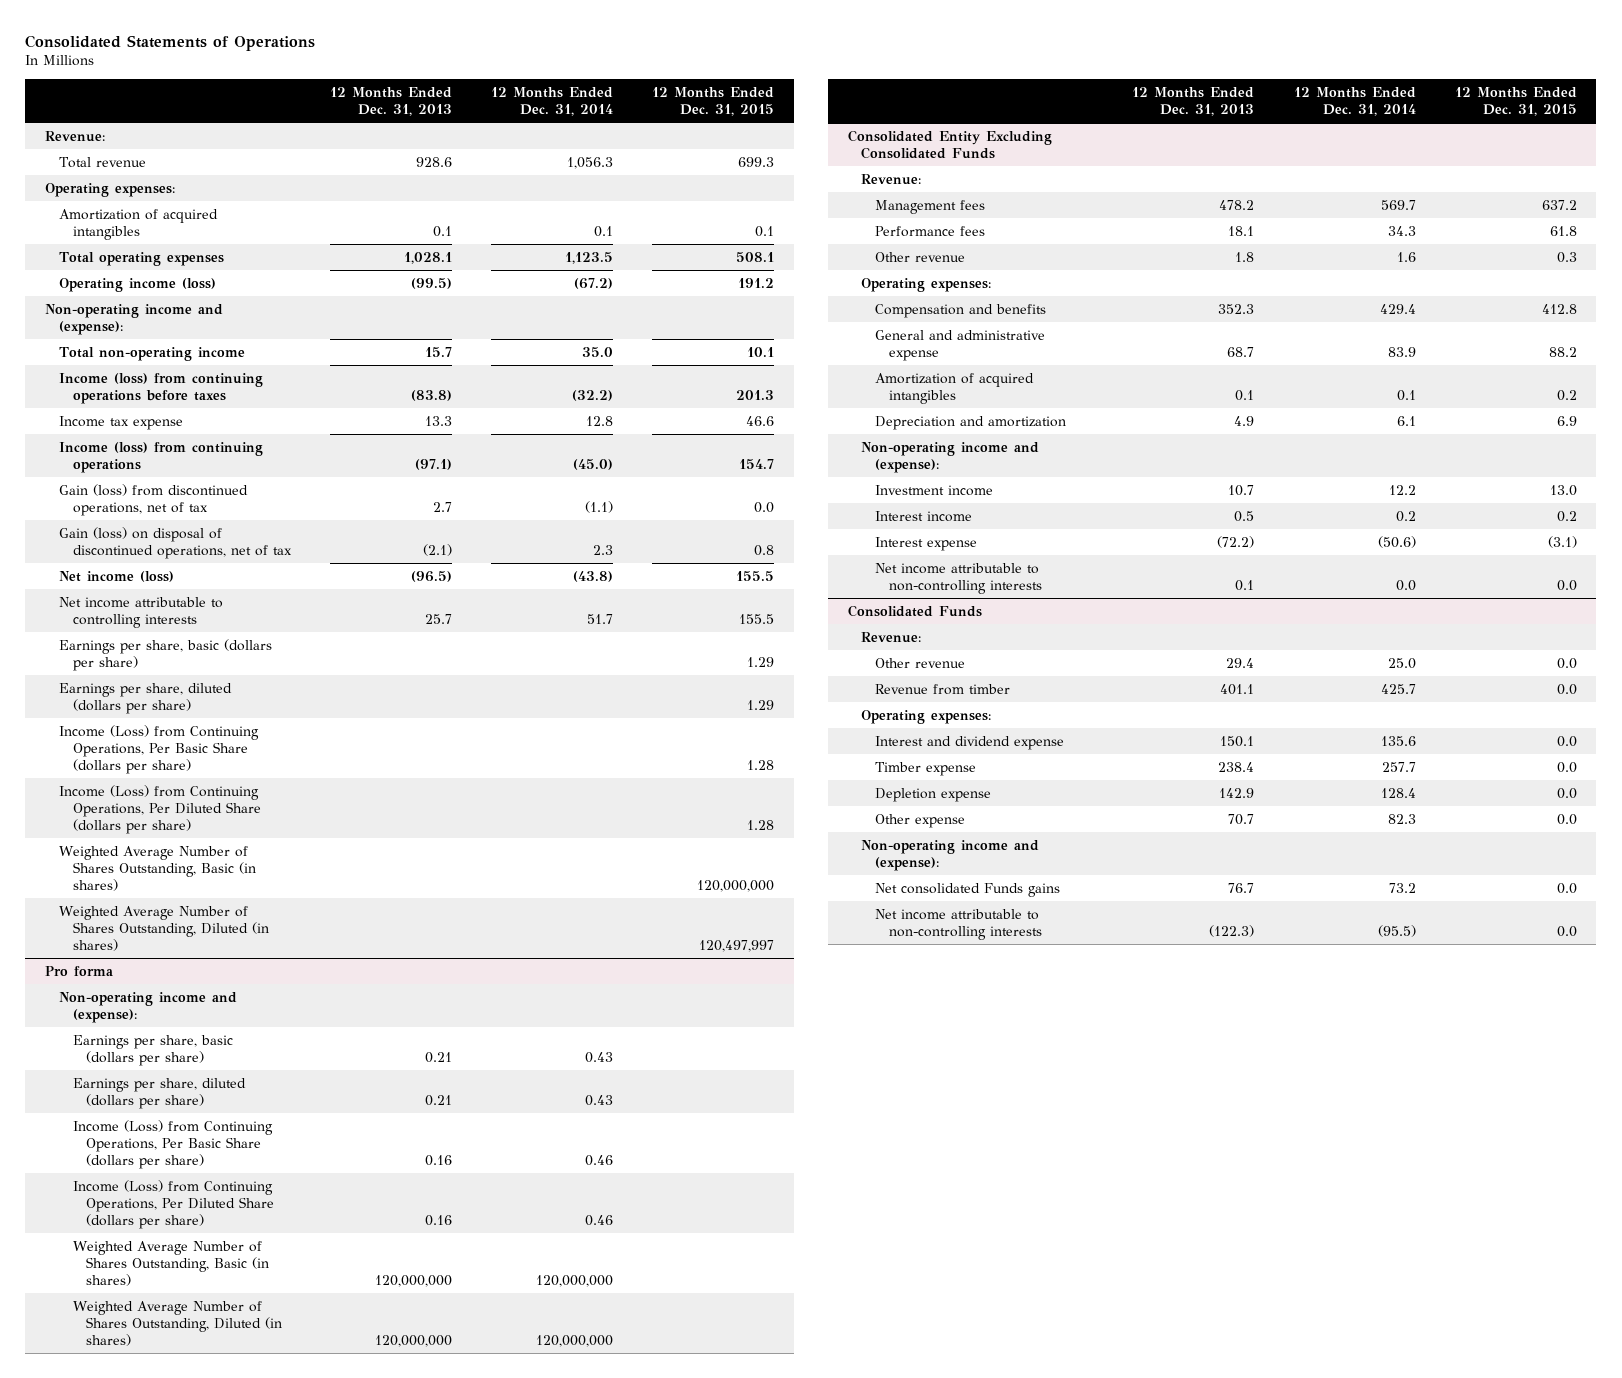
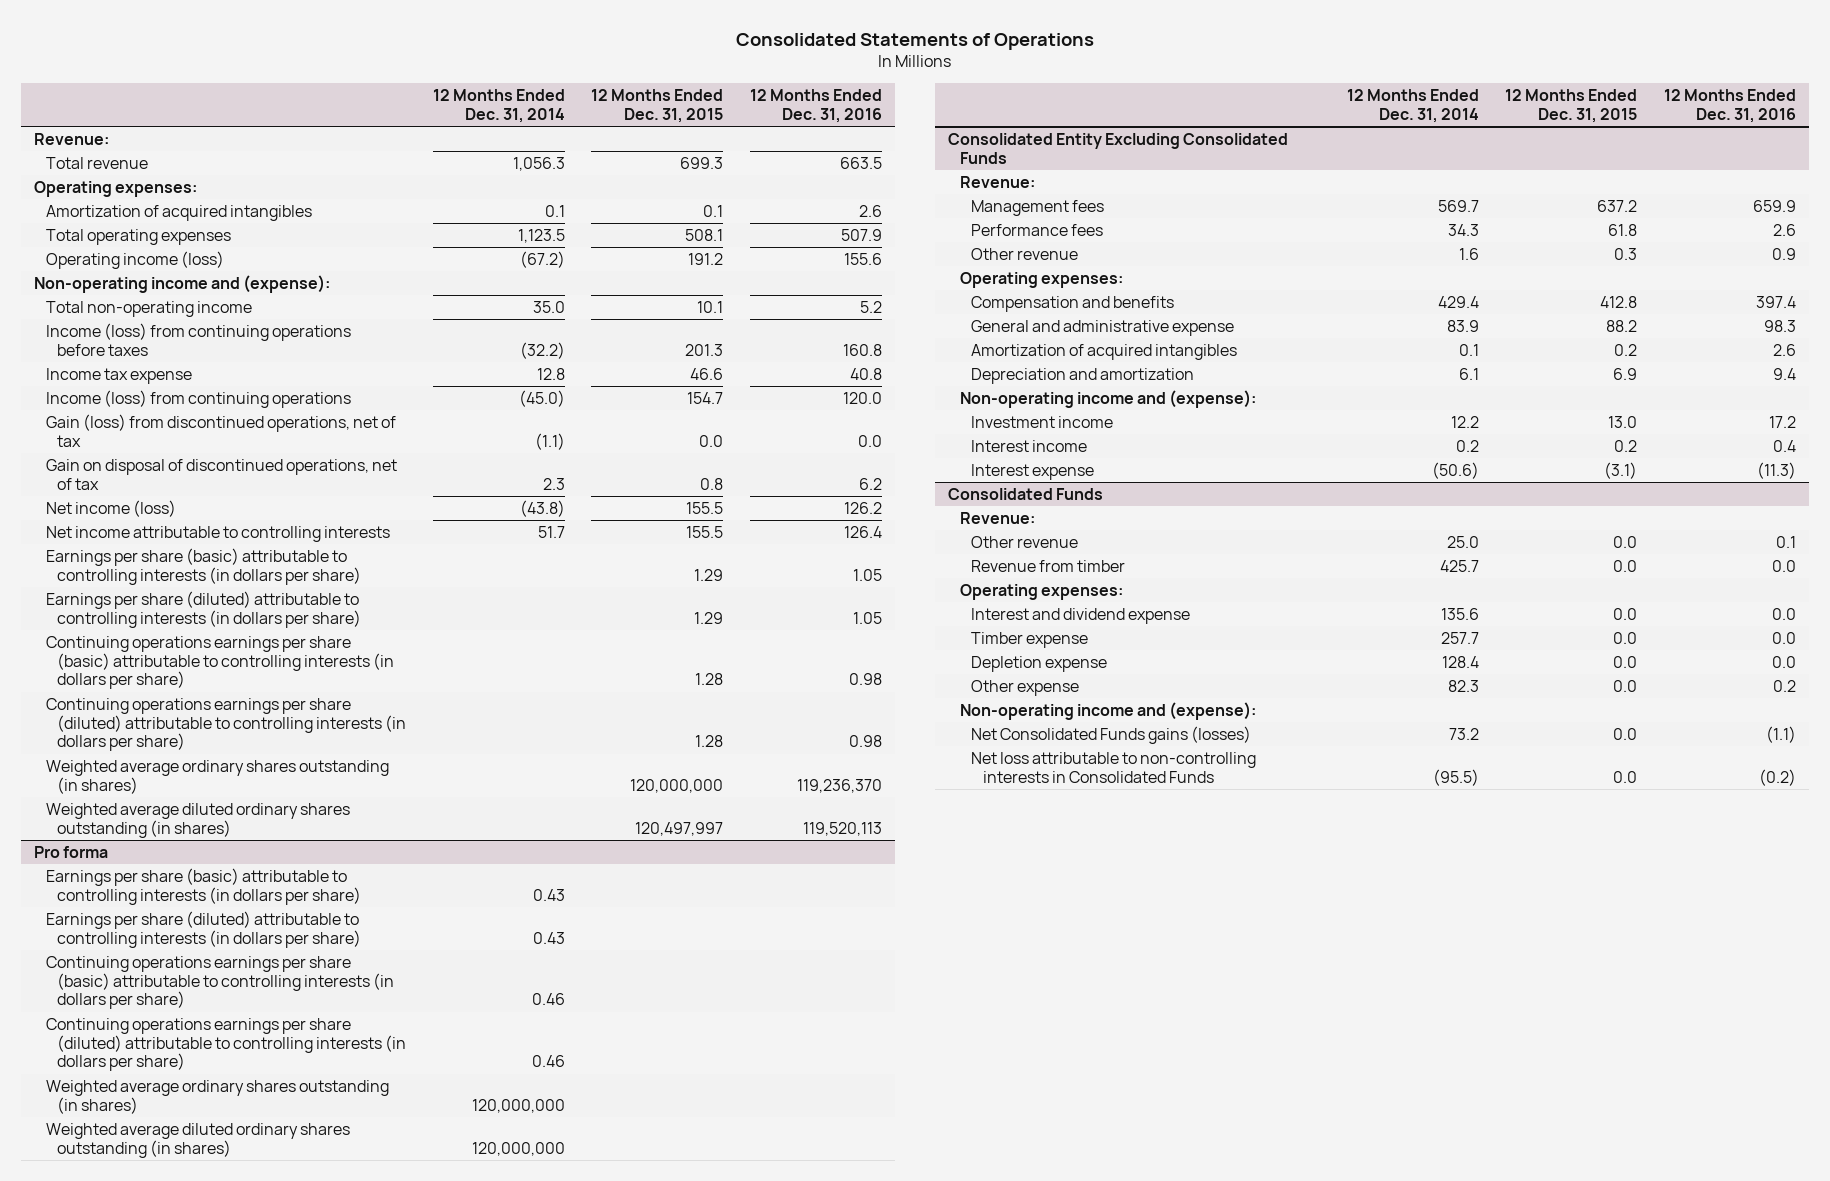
[329,87,452,117] 12 Months Ended Dec. 31, 2013 -> none
none -> [749,89,882,124] 12 Months Ended Dec. 31, 2016
[58,526,292,559] Gain (loss) on disposal of discontinued operations, net of tax -> [45,458,397,490] Gain on disposal of discontinued operations, net of tax
[58,638,272,671] Earnings per share, basic (dollars per share) -> [45,547,362,585] Earnings per share (basic) attributable to controlling interests (in dollars per share)
[58,682,232,714] Earnings per share, diluted (dollars per share) -> [45,590,362,628] Earnings per share (diluted) attributable to controlling interests (in dollars per share)
[58,724,259,774] Income (Loss) from Continuing Operations, Per Basic Share (dollars per share) -> [45,635,395,690] Continuing operations earnings per share (basic) attributable to controlling interests (in dollars per share)
[58,784,261,834] Income (Loss) from Continuing Operations, Per Diluted Share (dollars per share) -> [45,697,407,752] Continuing operations earnings per share (diluted) attributable to controlling interests (in dollars per share)
[58,845,256,891] Weighted Average Number of Shares Outstanding, Basic (in shares) -> [45,759,389,794] Weighted average ordinary shares outstanding (in shares)
[58,905,269,951] Weighted Average Number of Shares Outstanding, Diluted (in shares) -> [45,802,350,838] Weighted average diluted ordinary shares outstanding (in shares)
[58,991,237,1023] Non-operating income and (expense): -> none
[72,1034,233,1066] Earnings per share, basic (dollars per share) -> [45,867,362,905] Earnings per share (basic) attributable to controlling interests (in dollars per share)
[72,1077,246,1109] Earnings per share, diluted (dollars per share) -> [45,910,362,948] Earnings per share (diluted) attributable to controlling interests (in dollars per share)
[72,1119,273,1169] Income (Loss) from Continuing Operations, Per Basic Share (dollars per share) -> [45,955,395,1010] Continuing operations earnings per share (basic) attributable to controlling interests (in dollars per share)
[72,1179,275,1229] Income (Loss) from Continuing Operations, Per Diluted Share (dollars per share) -> [45,1017,407,1072] Continuing operations earnings per share (diluted) attributable to controlling interests (in dollars per share)
[72,1240,270,1286] Weighted Average Number of Shares Outstanding, Basic (in shares) -> [45,1079,389,1114] Weighted average ordinary shares outstanding (in shares)
[72,1300,283,1346] Weighted Average Number of Shares Outstanding, Diluted (in shares) -> [45,1122,350,1158] Weighted average diluted ordinary shares outstanding (in shares)
[875,562,1043,594] Net income attributable to non-controlling interests -> none
[875,882,1061,897] Net consolidated Funds gains -> [971,725,1252,744] Net Consolidated Funds gains (losses)
[875,908,1043,940] Net income attributable to non-controlling interests -> [971,751,1257,783] Net loss attributable to non-controlling interests in Consolidated Funds

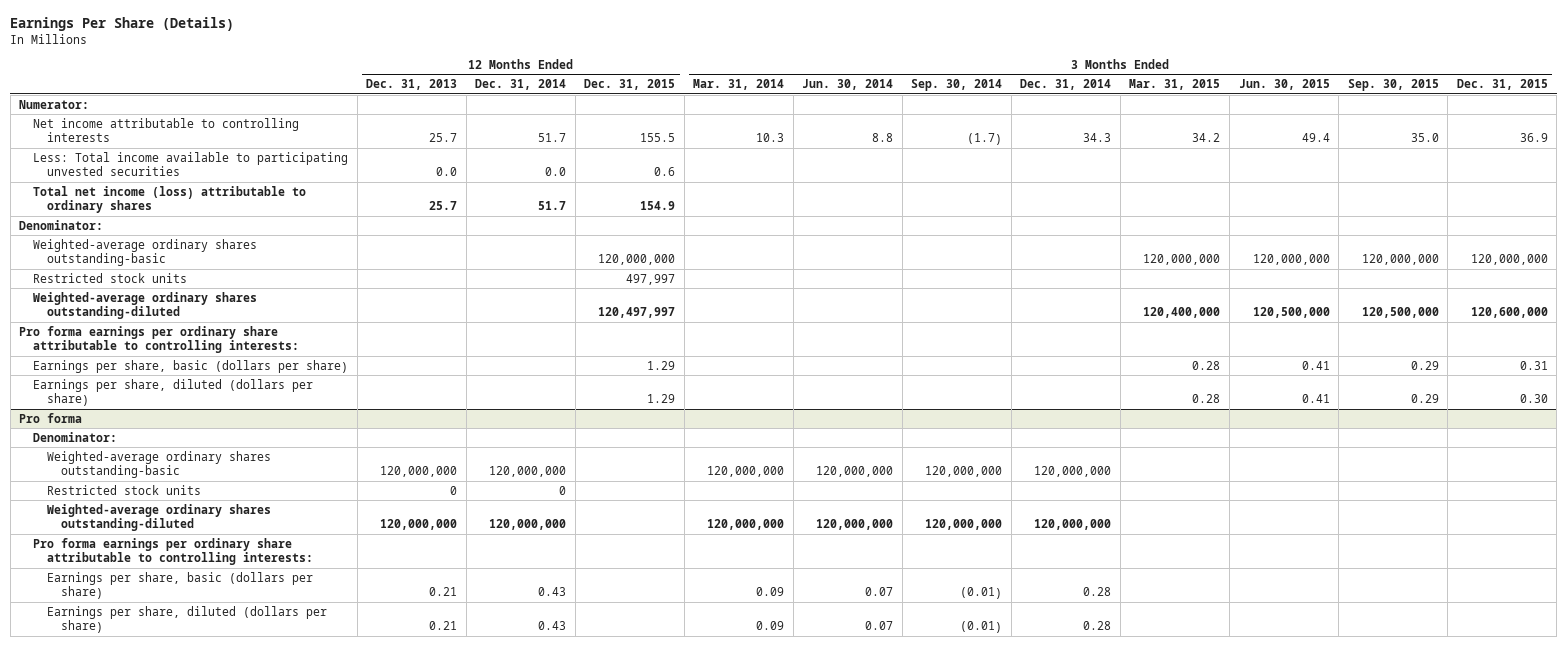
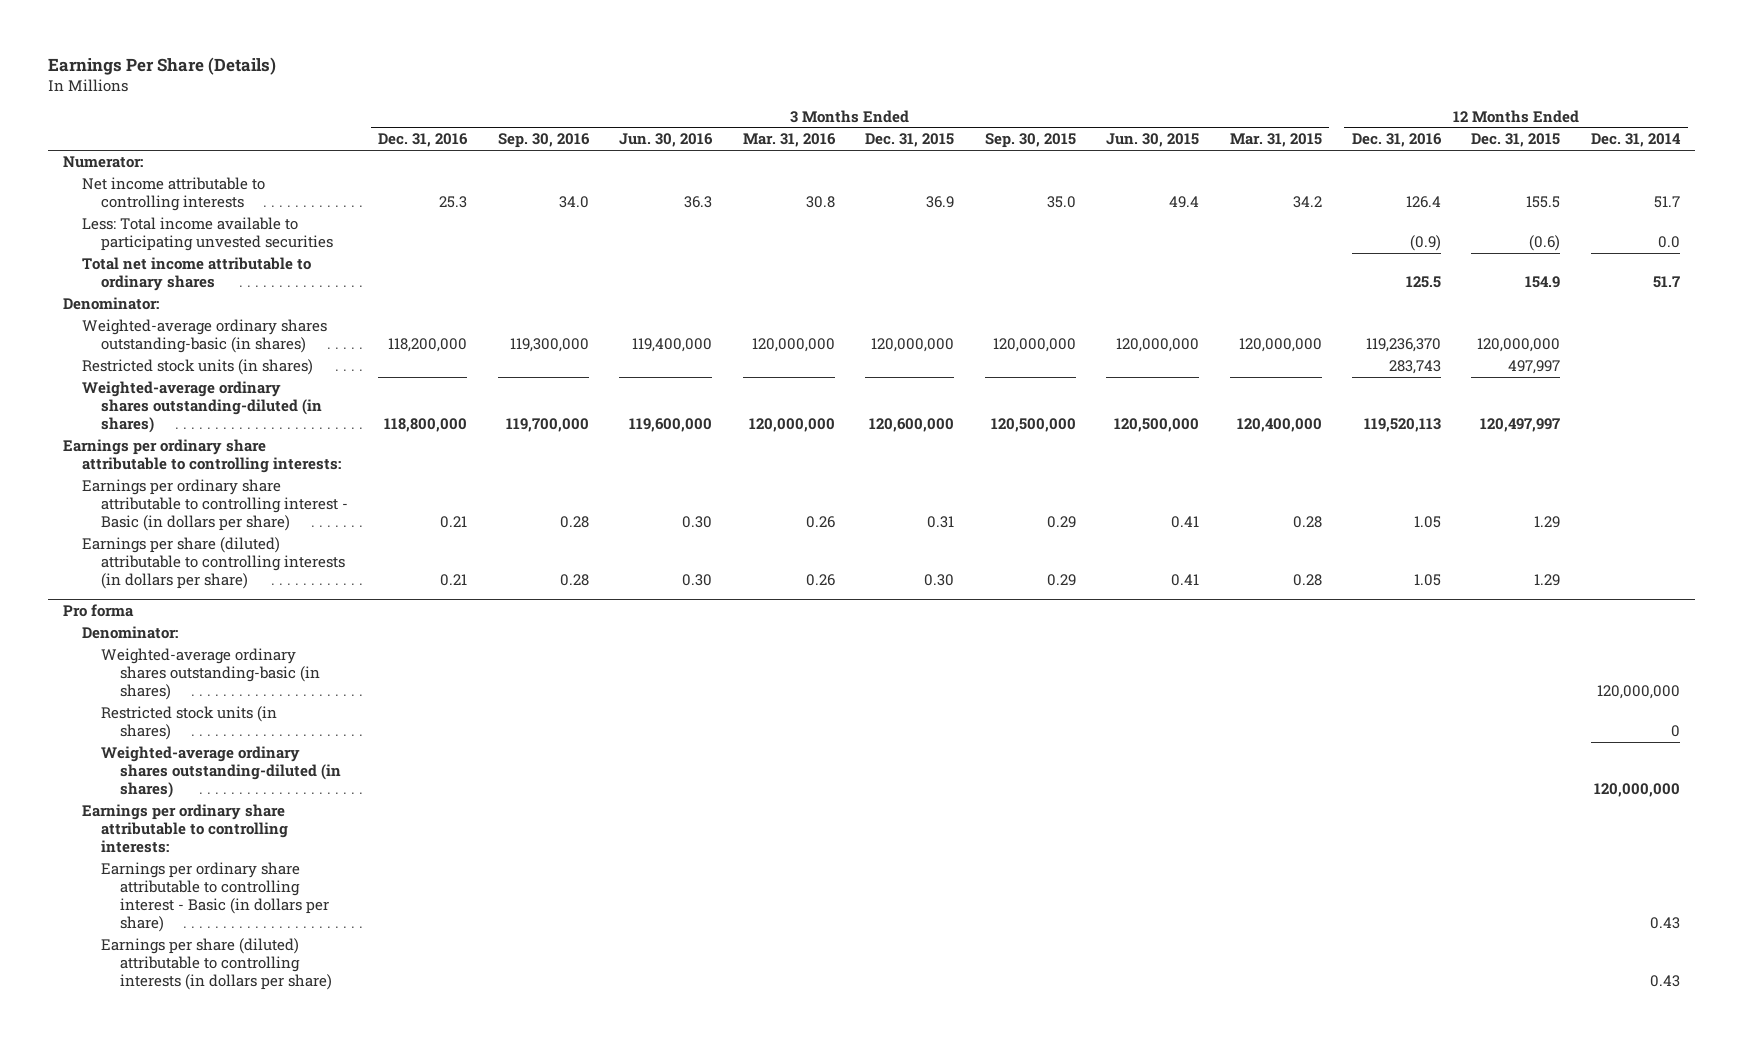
[366,79,458,91] Dec. 31, 2013 -> none
[693,79,785,91] Mar. 31, 2014 -> none
[802,79,894,91] Jun. 30, 2014 -> none
[911,79,1003,92] Sep. 30, 2014 -> none
[1020,79,1112,91] Dec. 31, 2014 -> none
none -> [378,133,469,148] Dec. 31, 2016
none -> [497,133,590,149] Sep. 30, 2016
none -> [619,133,714,148] Jun. 30, 2016
none -> [742,133,836,148] Mar. 31, 2016
none -> [1352,133,1443,148] Dec. 31, 2016
[654,167,676,177] 0.6 -> [1529,235,1561,252] (0.6)
[33,185,307,214] Total net income (loss) attributable to ordinary shares -> [82,257,312,292] Total net income attributable to ordinary shares
[33,238,258,267] Weighted-average ordinary shares outstanding-basic -> [82,319,328,354] Weighted-average ordinary shares outstanding-basic (in shares)
[33,272,188,283] Restricted stock units -> [82,359,314,376] Restricted stock units (in shares)
[33,291,258,320] Weighted-average ordinary shares outstanding-diluted -> [82,381,322,434] Weighted-average ordinary shares outstanding-diluted (in shares)
[19,325,300,354] Pro forma earnings per ordinary share attributable to controlling interests: -> [63,439,342,474] Earnings per ordinary share attributable to controlling interests:
[33,359,349,373] Earnings per share, basic (dollars per share) -> [82,479,348,532] Earnings per ordinary share attributable to controlling interest - Basic (in dollars per share)
[33,378,314,407] Earnings per share, diluted (dollars per share) -> [82,537,345,590] Earnings per share (diluted) attributable to controlling interests (in dollars per share)
[47,450,272,479] Weighted-average ordinary shares outstanding-basic -> [100,648,320,701] Weighted-average ordinary shares outstanding-basic (in shares)
[47,484,202,495] Restricted stock units -> [100,706,277,741] Restricted stock units (in shares)
[47,503,272,532] Weighted-average ordinary shares outstanding-diluted -> [100,746,341,799] Weighted-average ordinary shares outstanding-diluted (in shares)
[33,537,314,566] Pro forma earnings per ordinary share attributable to controlling interests: -> [82,804,288,854] Earnings per ordinary share attributable to controlling interests:
[47,571,314,600] Earnings per share, basic (dollars per share) -> [100,862,329,933] Earnings per ordinary share attributable to controlling interest - Basic (in dollars per share)
[47,605,328,634] Earnings per share, diluted (dollars per share) -> [100,938,332,991] Earnings per share (diluted) attributable to controlling interests (in dollars per share)

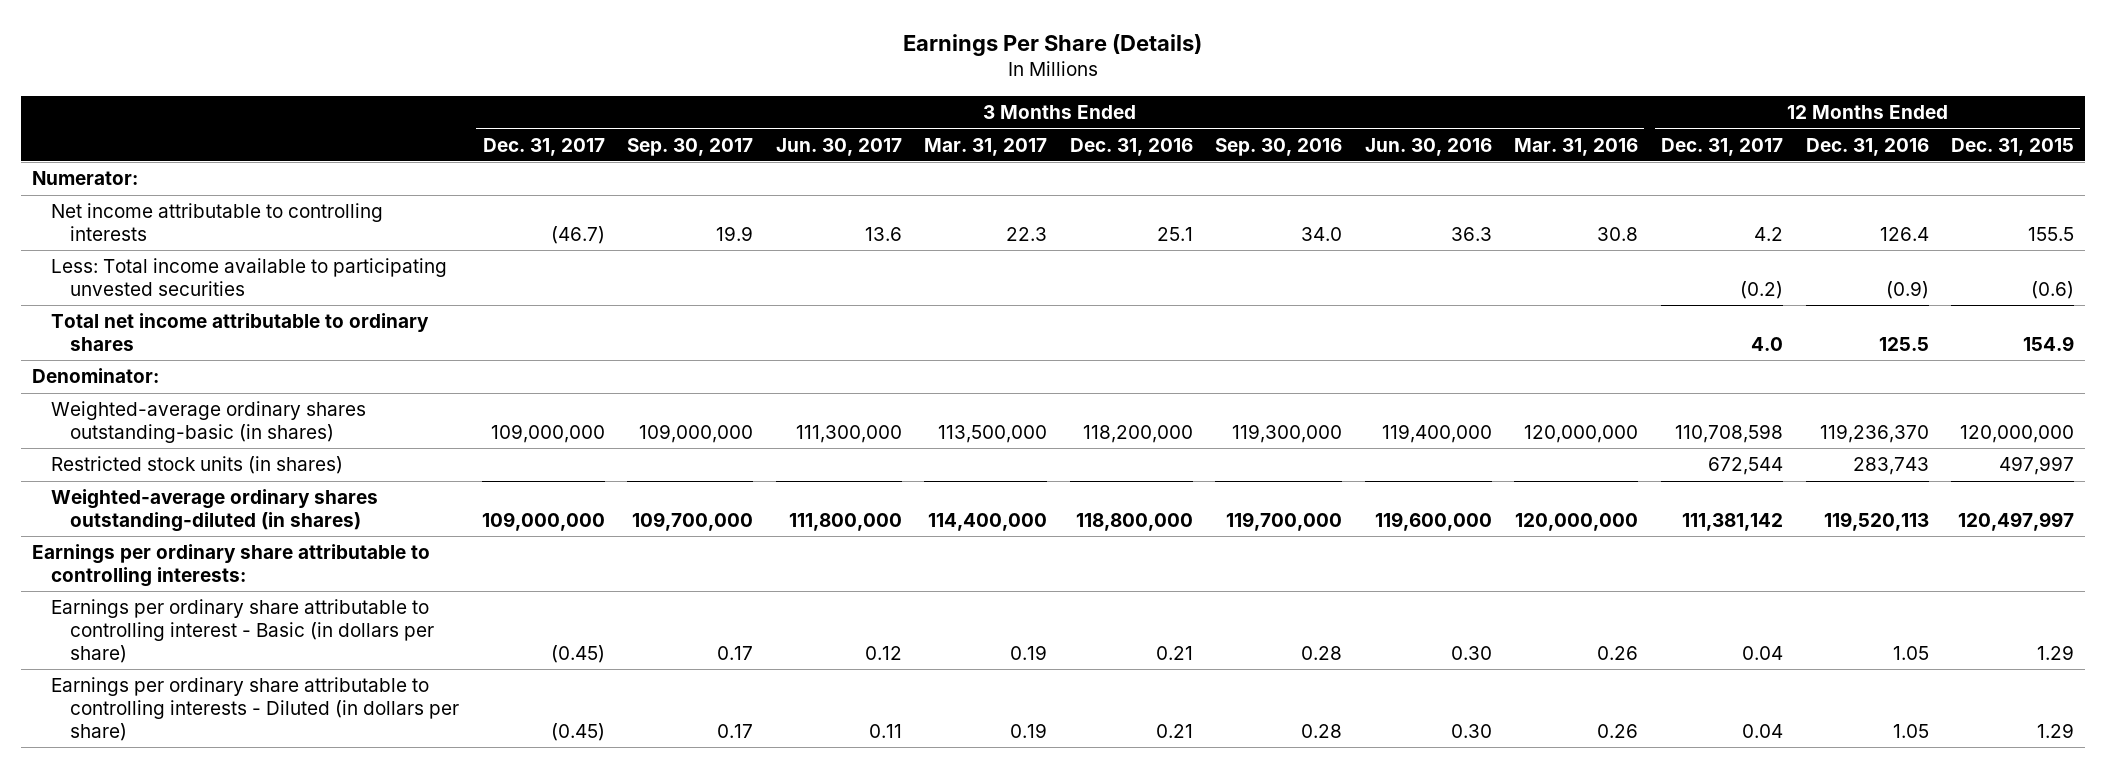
[865,133,955,148] Dec. 31, 2015 -> none
[984,133,1076,149] Sep. 30, 2015 -> none
[1106,133,1200,148] Jun. 30, 2015 -> none
[1229,133,1322,148] Mar. 31, 2015 -> none
[1590,133,1681,148] Dec. 31, 2014 -> none
none -> [482,137,605,156] Dec. 31, 2017
none -> [627,137,754,156] Sep. 30, 2017
none -> [775,137,902,156] Jun. 30, 2017
none -> [924,137,1048,156] Mar. 31, 2017
none -> [1661,137,1784,156] Dec. 31, 2017
[439,196,468,209] 25.3 -> [1156,227,1193,242] 25.1
[63,604,135,618] Pro forma -> none
[82,626,179,640] Denominator: -> none
[100,648,320,701] Weighted-average ordinary shares outstanding-basic (in shares) -> none
[100,706,277,741] Restricted stock units (in shares) -> none
[100,746,341,799] Weighted-average ordinary shares outstanding-diluted (in shares) -> none
[82,804,288,854] Earnings per ordinary share attributable to controlling interests: -> none
[100,862,329,933] Earnings per ordinary share attributable to controlling interest - Basic (in dollars per share) -> none
[100,938,332,991] Earnings per share (diluted) attributable to controlling interests (in dollars per share) -> none
[82,537,345,590] Earnings per share (diluted) attributable to controlling interests (in dollars per share) -> [51,677,460,741] Earnings per ordinary share attributable to controlling interests - Diluted (in dollars per share)

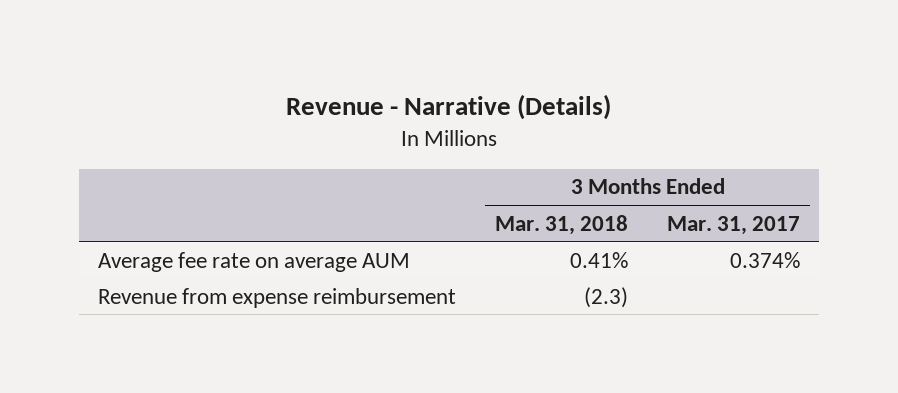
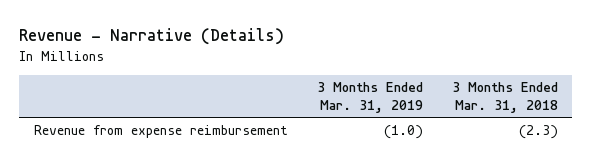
[666,215,800,235] Mar. 31, 2017 -> none
none -> [316,81,423,113] 3 Months Ended Mar. 31, 2019
[98,251,411,272] Average fee rate on average AUM -> none

